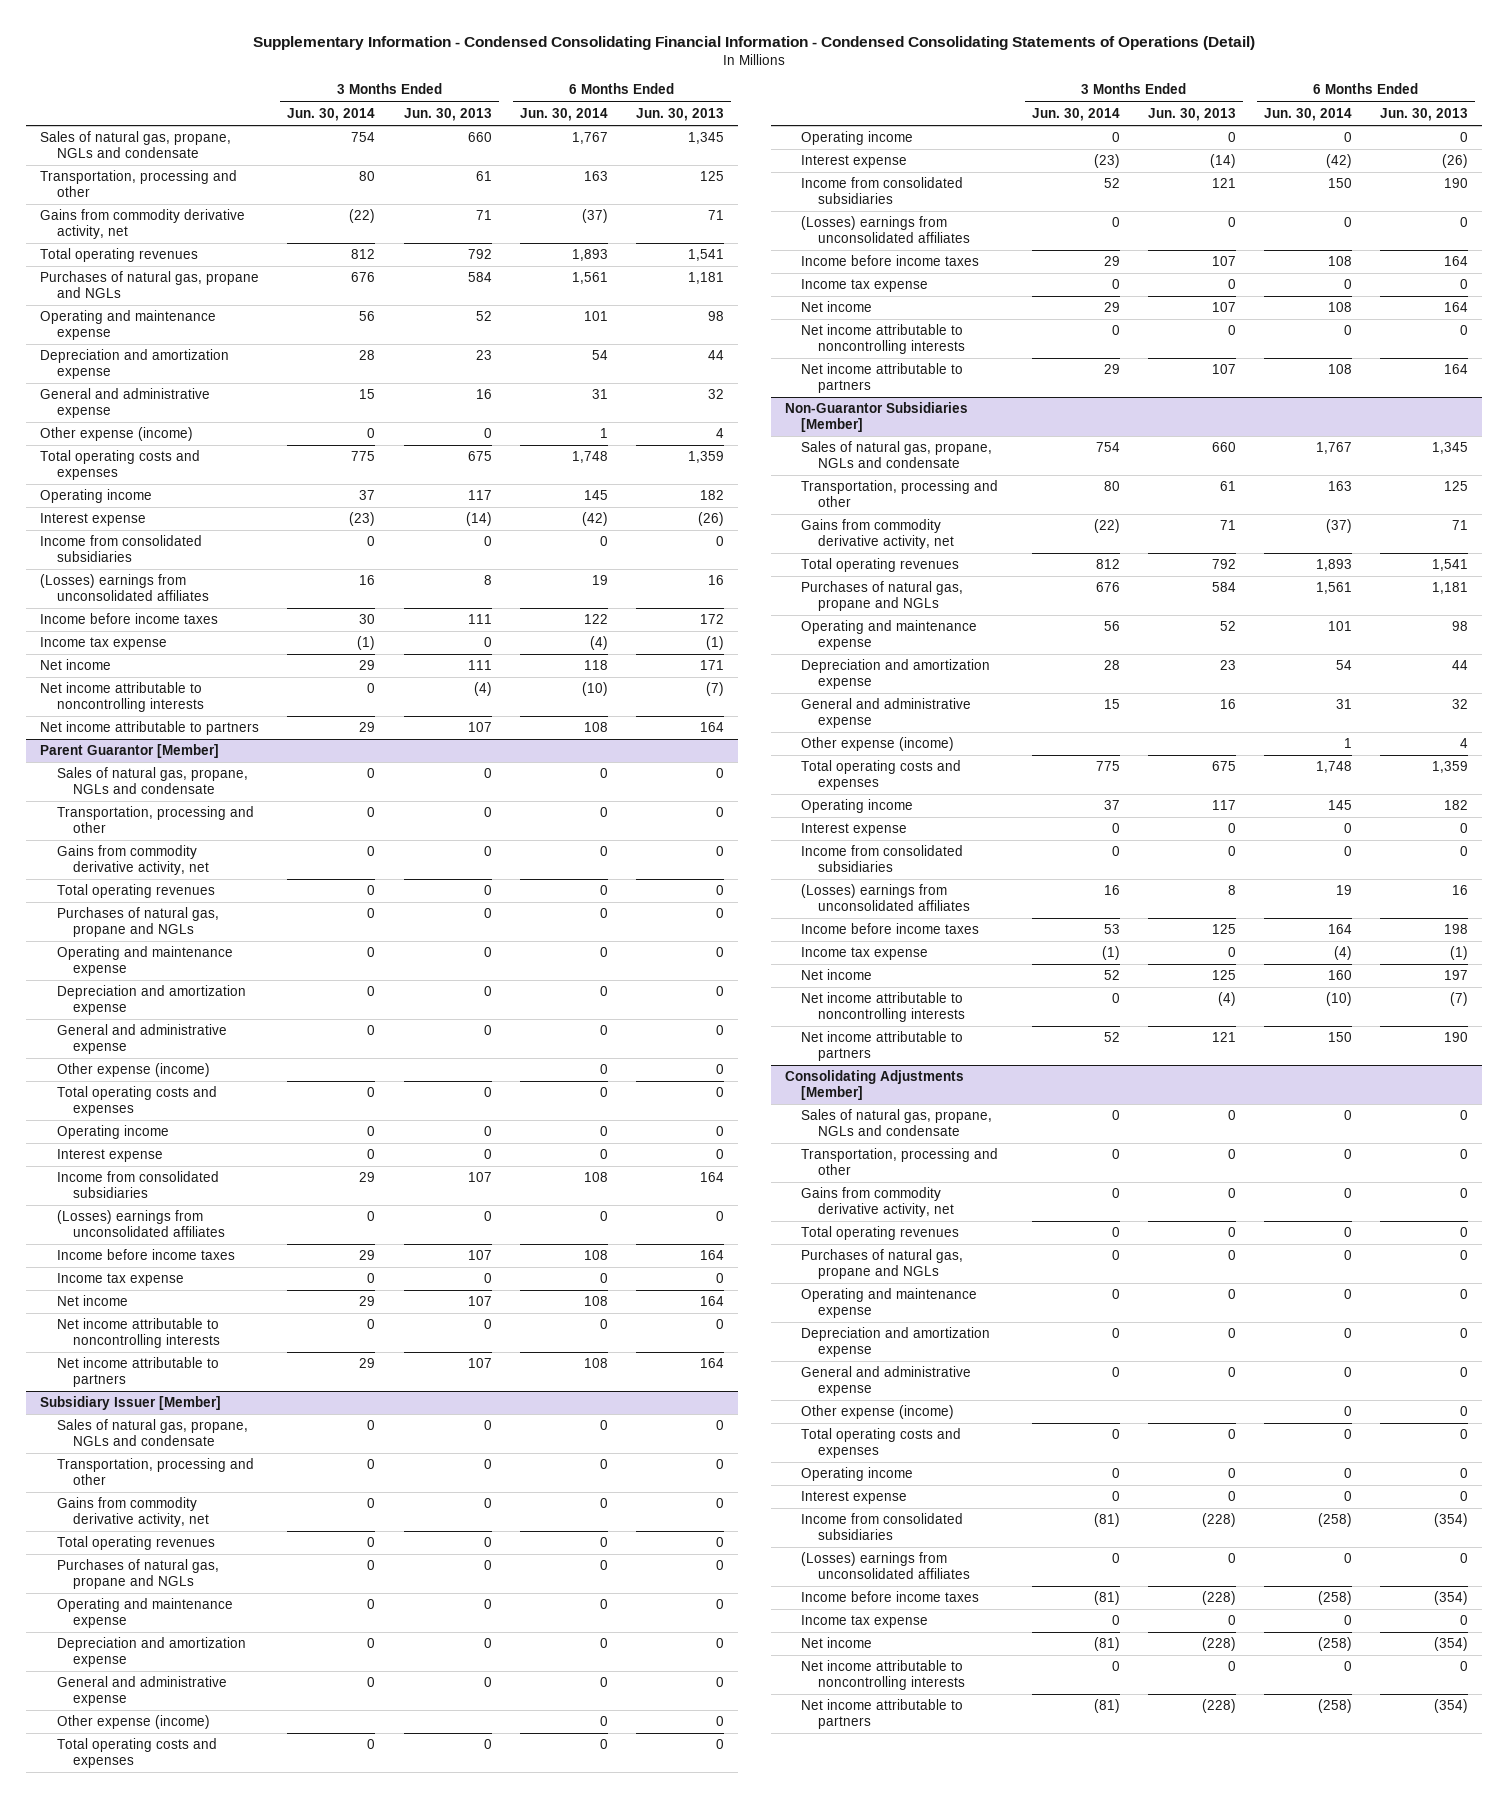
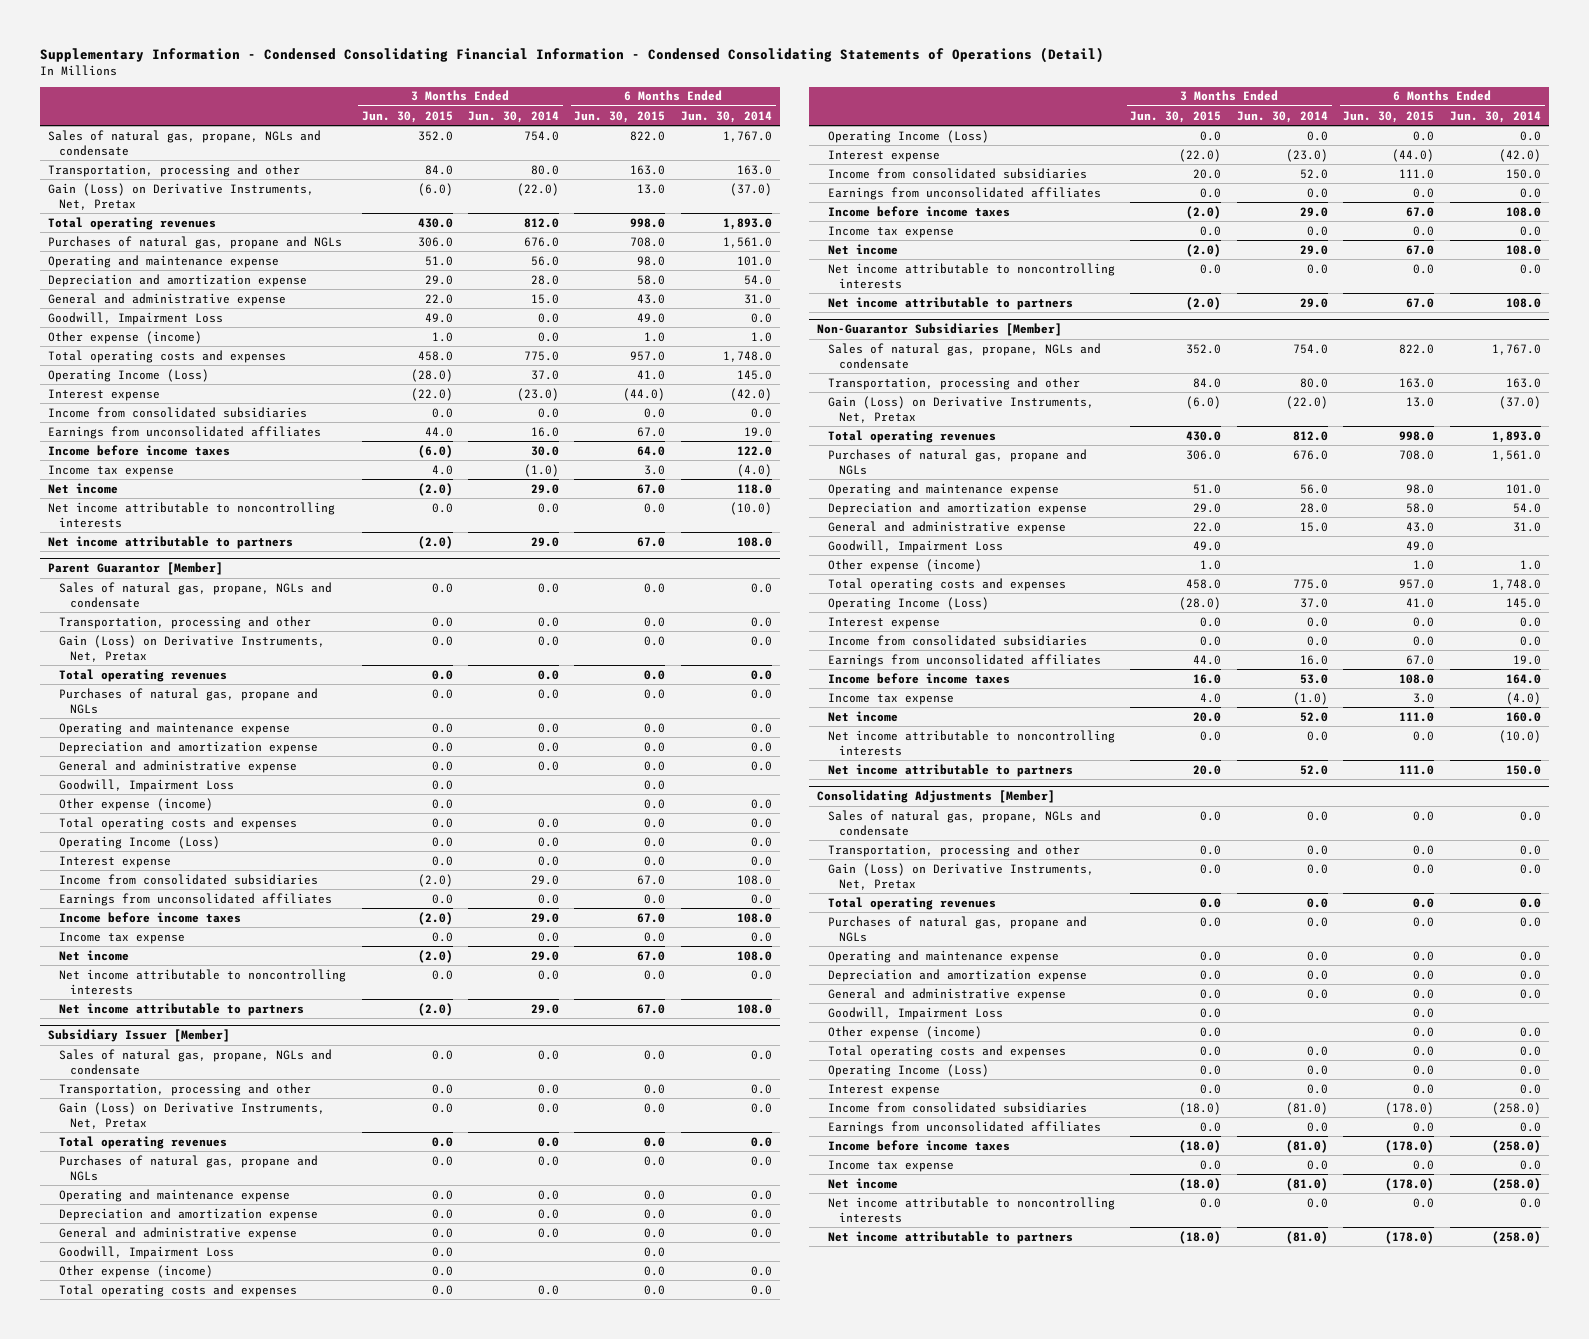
[403,107,492,121] Jun. 30, 2013 -> none
[635,107,724,121] Jun. 30, 2013 -> none
none -> [361,110,453,123] Jun. 30, 2015
none -> [574,110,666,123] Jun. 30, 2015
[40,209,246,239] Gains from commodity derivative activity, net -> none
[351,132,376,143] 754 -> [523,130,559,141] 754.0
[571,132,608,145] 1,767 -> [722,130,772,142] 1,767.0
[359,171,376,182] 80 -> [530,164,559,175] 80.0
[583,171,608,182] 163 -> [736,164,772,175] 163.0
none -> [48,182,315,210] Gain (Loss) on Derivative Instruments, Net, Pretax
[351,249,376,260] 812 -> [523,217,559,228] 812.0
[571,249,608,262] 1,893 -> [722,217,772,230] 1,893.0
[351,272,376,283] 676 -> [523,236,559,247] 676.0
[571,272,608,285] 1,561 -> [722,236,772,248] 1,561.0
[359,311,376,322] 56 -> [530,255,559,266] 56.0
[583,311,608,322] 101 -> [736,255,772,266] 101.0
[359,350,376,361] 28 -> [530,274,559,285] 28.0
[591,350,608,361] 54 -> [743,274,772,285] 54.0
[359,389,376,400] 15 -> [530,293,559,304] 15.0
[591,389,608,400] 31 -> [743,293,772,304] 31.0
none -> [48,311,224,325] Goodwill, Impairment Loss
[367,428,376,439] 0 -> [537,331,559,342] 0.0
[599,428,608,439] 1 -> [750,331,772,342] 1.0
[351,451,376,462] 775 -> [523,350,559,361] 775.0
[571,451,608,464] 1,748 -> [722,350,772,362] 1,748.0
[40,489,153,504] Operating income -> [48,368,210,382] Operating Income (Loss)
[359,490,376,501] 37 -> [530,369,559,380] 37.0
[583,490,608,501] 145 -> [736,369,772,380] 145.0
[349,512,376,527] (23) -> [516,387,559,401] (23.0)
[581,512,608,527] (42) -> [729,387,772,401] (42.0)
[367,536,376,547] 0 -> [537,407,559,418] 0.0
[599,536,608,547] 0 -> [750,407,772,418] 0.0
[40,574,209,601] (Losses) earnings from unconsolidated affiliates -> [48,425,322,439] Earnings from unconsolidated affiliates
[359,575,376,586] 16 -> [530,426,559,437] 16.0
[591,575,608,586] 19 -> [743,426,772,437] 19.0
[359,614,376,625] 30 -> [530,445,559,456] 30.0
[583,614,608,625] 122 -> [736,445,772,456] 122.0
[357,636,376,651] (1) -> [523,463,559,477] (1.0)
[589,636,608,651] (4) -> [736,463,772,477] (4.0)
[359,660,376,671] 29 -> [530,483,559,494] 29.0
[583,660,608,671] 118 -> [736,483,772,494] 118.0
[367,683,376,694] 0 -> [537,502,559,513] 0.0
[581,682,608,697] (10) -> [729,501,772,515] (10.0)
[359,722,376,733] 29 -> [530,536,559,547] 29.0
[583,722,608,733] 108 -> [736,536,772,547] 108.0
[56,845,210,875] Gains from commodity derivative activity, net -> none
[367,768,376,779] 0 -> [537,582,559,593] 0.0
[599,768,608,779] 0 -> [750,582,772,593] 0.0
[367,807,376,818] 0 -> [537,616,559,627] 0.0
[599,807,608,818] 0 -> [750,616,772,627] 0.0
none -> [59,634,326,662] Gain (Loss) on Derivative Instruments, Net, Pretax
[367,885,376,896] 0 -> [537,669,559,680] 0.0
[599,885,608,896] 0 -> [750,669,772,680] 0.0
[367,908,376,919] 0 -> [537,688,559,699] 0.0
[599,908,608,919] 0 -> [750,688,772,699] 0.0
[367,947,376,958] 0 -> [537,722,559,733] 0.0
[599,947,608,958] 0 -> [750,722,772,733] 0.0
[367,986,376,997] 0 -> [537,741,559,752] 0.0
[599,986,608,997] 0 -> [750,741,772,752] 0.0
[367,1025,376,1036] 0 -> [537,760,559,771] 0.0
[599,1025,608,1036] 0 -> [750,760,772,771] 0.0
none -> [59,778,235,792] Goodwill, Impairment Loss
[599,1064,608,1075] 0 -> [750,798,772,809] 0.0
[367,1087,376,1098] 0 -> [537,817,559,828] 0.0
[599,1087,608,1098] 0 -> [750,817,772,828] 0.0
[56,1125,169,1140] Operating income -> [59,835,221,849] Operating Income (Loss)
[367,1126,376,1137] 0 -> [537,836,559,847] 0.0
[599,1126,608,1137] 0 -> [750,836,772,847] 0.0
[367,1149,376,1160] 0 -> [537,855,559,866] 0.0
[599,1149,608,1160] 0 -> [750,855,772,866] 0.0
[359,1172,376,1183] 29 -> [530,874,559,885] 29.0
[583,1172,608,1183] 108 -> [736,874,772,885] 108.0
[56,1210,226,1237] (Losses) earnings from unconsolidated affiliates -> [59,892,333,906] Earnings from unconsolidated affiliates
[367,1211,376,1222] 0 -> [537,893,559,904] 0.0
[599,1211,608,1222] 0 -> [750,893,772,904] 0.0
[359,1250,376,1261] 29 -> [530,912,559,923] 29.0
[583,1250,608,1261] 108 -> [736,912,772,923] 108.0
[367,1273,376,1284] 0 -> [537,931,559,942] 0.0
[599,1273,608,1284] 0 -> [750,931,772,942] 0.0
[359,1296,376,1307] 29 -> [530,950,559,961] 29.0
[583,1296,608,1307] 108 -> [736,950,772,961] 108.0
[367,1319,376,1330] 0 -> [537,969,559,980] 0.0
[599,1319,608,1330] 0 -> [750,969,772,980] 0.0
[359,1358,376,1369] 29 -> [530,1003,559,1014] 29.0
[583,1358,608,1369] 108 -> [736,1003,772,1014] 108.0
[56,1497,210,1527] Gains from commodity derivative activity, net -> none
[367,1420,376,1431] 0 -> [537,1049,559,1060] 0.0
[599,1420,608,1431] 0 -> [750,1049,772,1060] 0.0
[367,1459,376,1470] 0 -> [537,1083,559,1094] 0.0
[599,1459,608,1470] 0 -> [750,1083,772,1094] 0.0
none -> [59,1101,326,1129] Gain (Loss) on Derivative Instruments, Net, Pretax
[367,1537,376,1548] 0 -> [537,1136,559,1147] 0.0
[599,1537,608,1548] 0 -> [750,1136,772,1147] 0.0
[367,1560,376,1571] 0 -> [537,1155,559,1166] 0.0
[599,1560,608,1571] 0 -> [750,1155,772,1166] 0.0
[367,1599,376,1610] 0 -> [537,1189,559,1200] 0.0
[599,1599,608,1610] 0 -> [750,1189,772,1200] 0.0
[367,1638,376,1649] 0 -> [537,1208,559,1219] 0.0
[599,1638,608,1649] 0 -> [750,1208,772,1219] 0.0
[367,1677,376,1688] 0 -> [537,1227,559,1238] 0.0
[599,1677,608,1688] 0 -> [750,1227,772,1238] 0.0
none -> [59,1245,235,1259] Goodwill, Impairment Loss
[599,1716,608,1727] 0 -> [750,1265,772,1276] 0.0
[367,1739,376,1750] 0 -> [537,1284,559,1295] 0.0
[599,1739,608,1750] 0 -> [750,1284,772,1295] 0.0
[801,131,914,146] Operating income -> [827,129,989,143] Operating Income (Loss)
[1112,132,1121,143] 0 -> [1306,130,1328,141] 0.0
[1344,132,1353,143] 0 -> [1519,130,1541,141] 0.0
[1094,154,1121,169] (23) -> [1285,148,1328,162] (23.0)
[1326,154,1353,169] (42) -> [1498,148,1541,162] (42.0)
[1104,178,1121,189] 52 -> [1299,168,1328,179] 52.0
[1328,178,1353,189] 150 -> [1505,168,1541,179] 150.0
[801,216,970,243] (Losses) earnings from unconsolidated affiliates -> [827,186,1101,200] Earnings from unconsolidated affiliates
[1112,217,1121,228] 0 -> [1306,187,1328,198] 0.0
[1344,217,1353,228] 0 -> [1519,187,1541,198] 0.0
[1104,256,1121,267] 29 -> [1299,206,1328,217] 29.0
[1328,256,1353,267] 108 -> [1505,206,1541,217] 108.0
[1112,279,1121,290] 0 -> [1306,225,1328,236] 0.0
[1344,279,1353,290] 0 -> [1519,225,1541,236] 0.0
[1104,302,1121,313] 29 -> [1299,244,1328,255] 29.0
[1328,302,1353,313] 108 -> [1505,244,1541,255] 108.0
[1112,325,1121,336] 0 -> [1306,263,1328,274] 0.0
[1344,325,1353,336] 0 -> [1519,263,1541,274] 0.0
[1104,364,1121,375] 29 -> [1299,297,1328,308] 29.0
[1328,364,1353,375] 108 -> [1505,297,1541,308] 108.0
[801,519,954,549] Gains from commodity derivative activity, net -> none
[1096,442,1121,453] 754 -> [1292,343,1328,354] 754.0
[1316,442,1353,455] 1,767 -> [1491,343,1541,355] 1,767.0
[1104,481,1121,492] 80 -> [1299,377,1328,388] 80.0
[1328,481,1353,492] 163 -> [1505,377,1541,388] 163.0
none -> [827,395,1094,423] Gain (Loss) on Derivative Instruments, Net, Pretax
[1096,559,1121,570] 812 -> [1292,430,1328,441] 812.0
[1316,559,1353,572] 1,893 -> [1491,430,1541,443] 1,893.0
[1096,582,1121,593] 676 -> [1292,449,1328,460] 676.0
[1316,582,1353,595] 1,561 -> [1491,449,1541,461] 1,561.0
[1104,621,1121,632] 56 -> [1299,483,1328,494] 56.0
[1328,621,1353,632] 101 -> [1505,483,1541,494] 101.0
[1104,660,1121,671] 28 -> [1299,502,1328,513] 28.0
[1336,660,1353,671] 54 -> [1512,502,1541,513] 54.0
[1104,699,1121,710] 15 -> [1299,521,1328,532] 15.0
[1336,699,1353,710] 31 -> [1512,521,1541,532] 31.0
none -> [827,539,1003,553] Goodwill, Impairment Loss
[1344,738,1353,749] 1 -> [1519,559,1541,570] 1.0
[1096,761,1121,772] 775 -> [1292,578,1328,589] 775.0
[1316,761,1353,774] 1,748 -> [1491,578,1541,590] 1,748.0
[801,799,914,814] Operating income -> [827,596,989,610] Operating Income (Loss)
[1104,800,1121,811] 37 -> [1299,597,1328,608] 37.0
[1328,800,1353,811] 145 -> [1505,597,1541,608] 145.0
[1112,823,1121,834] 0 -> [1306,616,1328,627] 0.0
[1344,823,1353,834] 0 -> [1519,616,1541,627] 0.0
[1112,846,1121,857] 0 -> [1306,635,1328,646] 0.0
[1344,846,1353,857] 0 -> [1519,635,1541,646] 0.0
[801,884,970,911] (Losses) earnings from unconsolidated affiliates -> [827,653,1101,667] Earnings from unconsolidated affiliates
[1104,885,1121,896] 16 -> [1299,654,1328,665] 16.0
[1336,885,1353,896] 19 -> [1512,654,1541,665] 19.0
[1104,924,1121,935] 53 -> [1299,673,1328,684] 53.0
[1328,924,1353,935] 164 -> [1505,673,1541,684] 164.0
[1102,946,1121,961] (1) -> [1292,691,1328,705] (1.0)
[1334,946,1353,961] (4) -> [1505,691,1541,705] (4.0)
[1104,970,1121,981] 52 -> [1299,711,1328,722] 52.0
[1328,970,1353,981] 160 -> [1505,711,1541,722] 160.0
[1112,993,1121,1004] 0 -> [1306,730,1328,741] 0.0
[1326,992,1353,1007] (10) -> [1498,729,1541,743] (10.0)
[1104,1032,1121,1043] 52 -> [1299,764,1328,775] 52.0
[1328,1032,1353,1043] 150 -> [1505,764,1541,775] 150.0
[801,1187,954,1217] Gains from commodity derivative activity, net -> none
[1112,1110,1121,1121] 0 -> [1306,810,1328,821] 0.0
[1344,1110,1353,1121] 0 -> [1519,810,1541,821] 0.0
[1112,1149,1121,1160] 0 -> [1306,844,1328,855] 0.0
[1344,1149,1353,1160] 0 -> [1519,844,1541,855] 0.0
none -> [827,862,1094,890] Gain (Loss) on Derivative Instruments, Net, Pretax
[1112,1227,1121,1238] 0 -> [1306,897,1328,908] 0.0
[1344,1227,1353,1238] 0 -> [1519,897,1541,908] 0.0
[1112,1250,1121,1261] 0 -> [1306,916,1328,927] 0.0
[1344,1250,1353,1261] 0 -> [1519,916,1541,927] 0.0
[1112,1289,1121,1300] 0 -> [1306,950,1328,961] 0.0
[1344,1289,1353,1300] 0 -> [1519,950,1541,961] 0.0
[1112,1328,1121,1339] 0 -> [1306,969,1328,980] 0.0
[1344,1328,1353,1339] 0 -> [1519,969,1541,980] 0.0
[1112,1367,1121,1378] 0 -> [1306,988,1328,999] 0.0
[1344,1367,1353,1378] 0 -> [1519,988,1541,999] 0.0
none -> [827,1006,1003,1020] Goodwill, Impairment Loss
[1344,1406,1353,1417] 0 -> [1519,1026,1541,1037] 0.0
[1112,1429,1121,1440] 0 -> [1306,1045,1328,1056] 0.0
[1344,1429,1353,1440] 0 -> [1519,1045,1541,1056] 0.0
[801,1467,914,1482] Operating income -> [827,1063,989,1077] Operating Income (Loss)
[1112,1468,1121,1479] 0 -> [1306,1064,1328,1075] 0.0
[1344,1468,1353,1479] 0 -> [1519,1064,1541,1075] 0.0
[1112,1491,1121,1502] 0 -> [1306,1083,1328,1094] 0.0
[1344,1491,1353,1502] 0 -> [1519,1083,1541,1094] 0.0
[1094,1513,1121,1528] (81) -> [1285,1101,1328,1115] (81.0)
[1318,1513,1353,1528] (258) -> [1491,1101,1541,1115] (258.0)
[801,1552,970,1579] (Losses) earnings from unconsolidated affiliates -> [827,1120,1101,1134] Earnings from unconsolidated affiliates
[1112,1553,1121,1564] 0 -> [1306,1121,1328,1132] 0.0
[1344,1553,1353,1564] 0 -> [1519,1121,1541,1132] 0.0
[1094,1591,1121,1606] (81) -> [1285,1139,1328,1153] (81.0)
[1318,1591,1353,1606] (258) -> [1491,1139,1541,1153] (258.0)
[1112,1615,1121,1626] 0 -> [1306,1159,1328,1170] 0.0
[1344,1615,1353,1626] 0 -> [1519,1159,1541,1170] 0.0
[1094,1637,1121,1652] (81) -> [1285,1177,1328,1191] (81.0)
[1318,1637,1353,1652] (258) -> [1491,1177,1541,1191] (258.0)
[1112,1661,1121,1672] 0 -> [1306,1197,1328,1208] 0.0
[1344,1661,1353,1672] 0 -> [1519,1197,1541,1208] 0.0
[1094,1699,1121,1714] (81) -> [1285,1230,1328,1244] (81.0)
[1318,1699,1353,1714] (258) -> [1491,1230,1541,1244] (258.0)

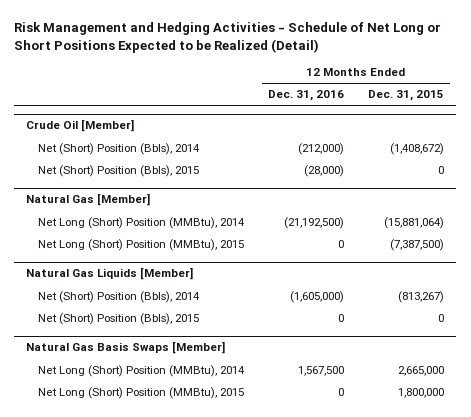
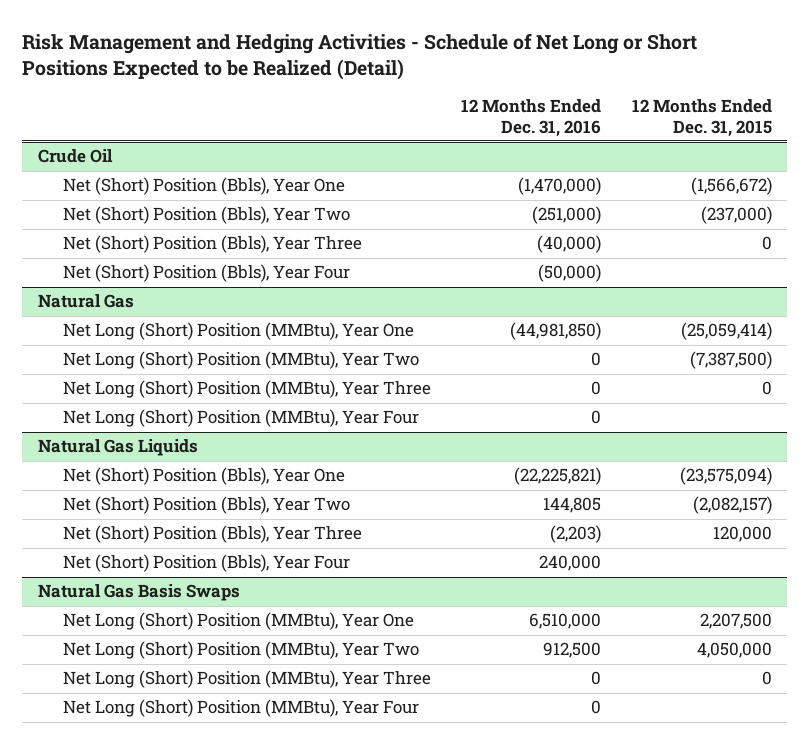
[26,119,135,133] Crude Oil [Member] -> [37,149,113,164] Crude Oil
none -> [62,177,345,196] Net (Short) Position (Bbls), Year One
[38,143,201,156] Net (Short) Position (Bbls), 2014 -> [62,206,350,225] Net (Short) Position (Bbls), Year Two
[298,143,345,156] (212,000) -> [532,206,602,225] (251,000)
[390,143,445,156] (1,408,672) -> [700,206,772,225] (237,000)
[38,165,200,178] Net (Short) Position (Bbls), 2015 -> [62,235,362,254] Net (Short) Position (Bbls), Year Three
[304,165,345,178] (28,000) -> [537,235,602,254] (40,000)
none -> [62,264,350,283] Net (Short) Position (Bbls), Year Four
[26,193,151,207] Natural Gas [Member] -> [37,294,134,309] Natural Gas
none -> [62,322,414,341] Net Long (Short) Position (MMBtu), Year One
[38,217,246,230] Net Long (Short) Position (MMBtu), 2014 -> [62,351,419,370] Net Long (Short) Position (MMBtu), Year Two
[284,217,345,230] (21,192,500) -> [591,352,602,367] 0
[384,217,445,230] (15,881,064) -> [689,351,772,370] (7,387,500)
[38,239,245,252] Net Long (Short) Position (MMBtu), 2015 -> [62,380,431,399] Net Long (Short) Position (MMBtu), Year Three
[390,239,445,252] (7,387,500) -> [761,381,772,396] 0
none -> [62,409,419,428] Net Long (Short) Position (MMBtu), Year Four
[26,267,194,281] Natural Gas Liquids [Member] -> [37,439,198,457] Natural Gas Liquids
none -> [62,467,345,486] Net (Short) Position (Bbls), Year One
[38,291,201,304] Net (Short) Position (Bbls), 2014 -> [62,496,350,515] Net (Short) Position (Bbls), Year Two
[290,291,345,304] (1,605,000) -> [543,497,602,514] 144,805
[398,291,445,304] (813,267) -> [692,496,772,515] (2,082,157)
[38,313,200,326] Net (Short) Position (Bbls), 2015 -> [62,525,362,544] Net (Short) Position (Bbls), Year Three
[338,314,345,323] 0 -> [550,525,602,544] (2,203)
[438,314,445,323] 0 -> [712,526,772,543] 120,000
none -> [62,554,350,573] Net (Short) Position (Bbls), Year Four
[26,341,226,355] Natural Gas Basis Swaps [Member] -> [37,584,240,602] Natural Gas Basis Swaps
none -> [62,612,414,631] Net Long (Short) Position (MMBtu), Year One
[38,365,246,378] Net Long (Short) Position (MMBtu), 2014 -> [62,641,419,660] Net Long (Short) Position (MMBtu), Year Two
[298,366,345,377] 1,567,500 -> [543,642,602,659] 912,500
[398,366,445,377] 2,665,000 -> [696,642,772,659] 4,050,000
[38,387,245,400] Net Long (Short) Position (MMBtu), 2015 -> [62,670,431,689] Net Long (Short) Position (MMBtu), Year Three
[398,388,445,399] 1,800,000 -> [761,671,772,686] 0
none -> [62,699,419,718] Net Long (Short) Position (MMBtu), Year Four

